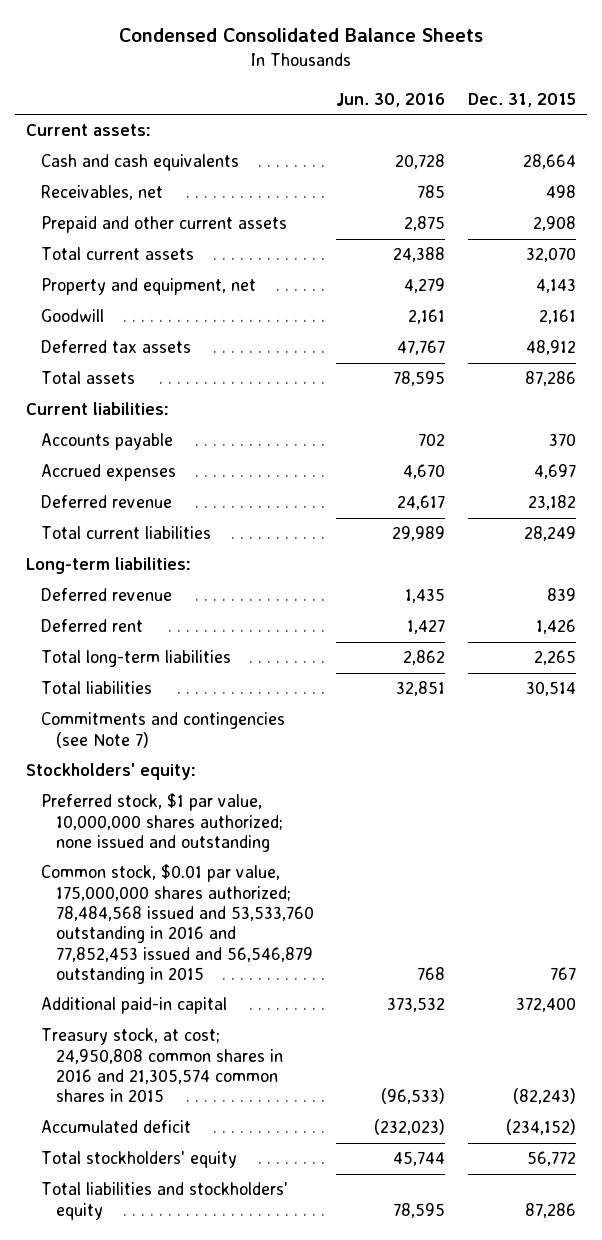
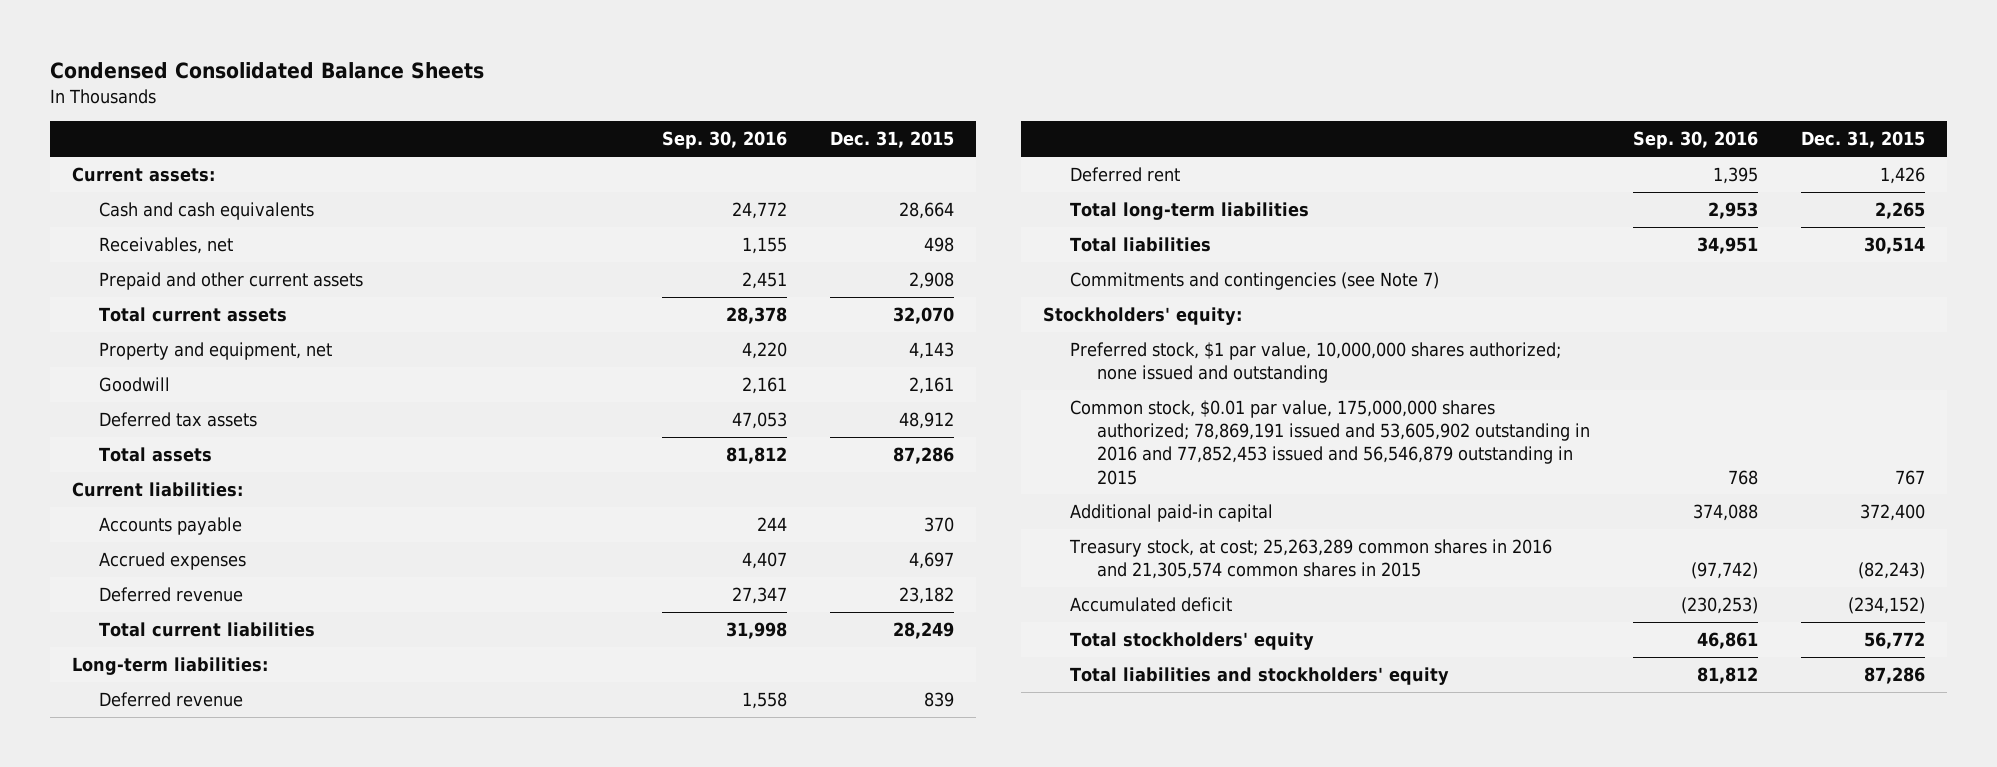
[336,92,446,107] Jun. 30, 2016 -> none
none -> [661,131,787,150] Sep. 30, 2016
[40,864,314,984] Common stock, $0.01 par value, 175,000,000 shares authorized; 78,484,568 issued and 53,533,760 outstanding in 2016 and 77,852,453 issued and 56,546,879 outstanding in 2015 -> [1069,400,1590,485] Common stock, $0.01 par value, 175,000,000 shares authorized; 78,869,191 issued and 53,605,902 outstanding in 2016 and 77,852,453 issued and 56,546,879 outstanding in 2015
[40,1028,283,1103] Treasury stock, at cost; 24,950,808 common shares in 2016 and 21,305,574 common shares in 2015 -> [1068,539,1552,580] Treasury stock, at cost; 25,263,289 common shares in 2016 and 21,305,574 common shares in 2015

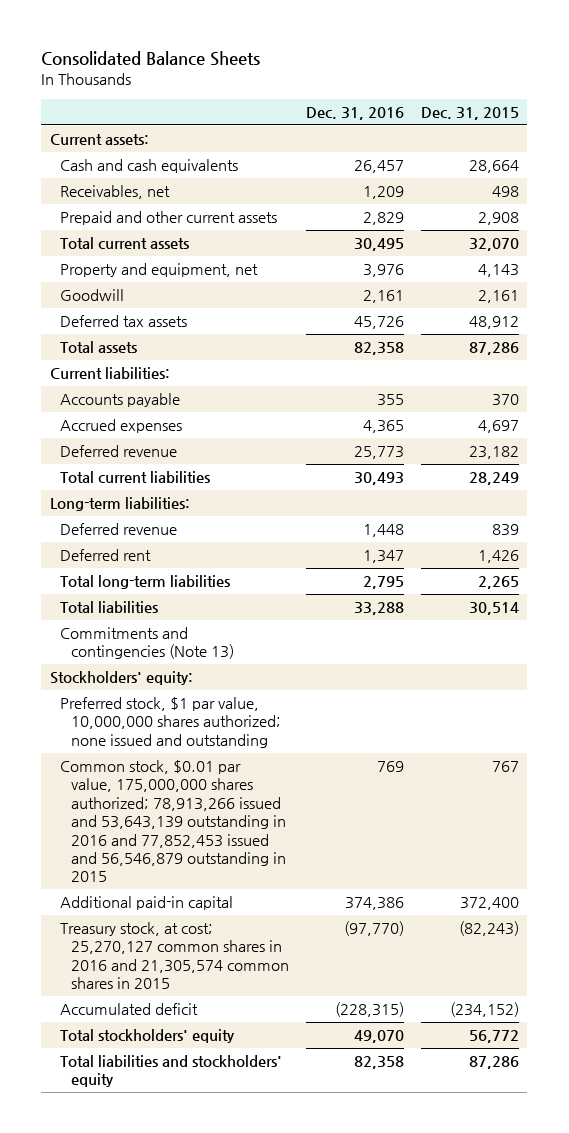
[50,62,485,80] Condensed Consolidated Balance Sheets -> [41,51,261,67] Consolidated Balance Sheets
[661,131,787,150] Sep. 30, 2016 -> none
none -> [305,107,404,121] Dec. 31, 2016
[1069,272,1439,291] Commitments and contingencies (see Note 7) -> [60,627,235,660] Commitments and contingencies (Note 13)
[1069,400,1590,485] Common stock, $0.01 par value, 175,000,000 shares authorized; 78,869,191 issued and 53,605,902 outstanding in 2016 and 77,852,453 issued and 56,546,879 outstanding in 2015 -> [60,760,287,883] Common stock, $0.01 par value, 175,000,000 shares authorized; 78,913,266 issued and 53,643,139 outstanding in 2016 and 77,852,453 issued and 56,546,879 outstanding in 2015
[1068,539,1552,580] Treasury stock, at cost; 25,263,289 common shares in 2016 and 21,305,574 common shares in 2015 -> [60,922,290,990] Treasury stock, at cost; 25,270,127 common shares in 2016 and 21,305,574 common shares in 2015

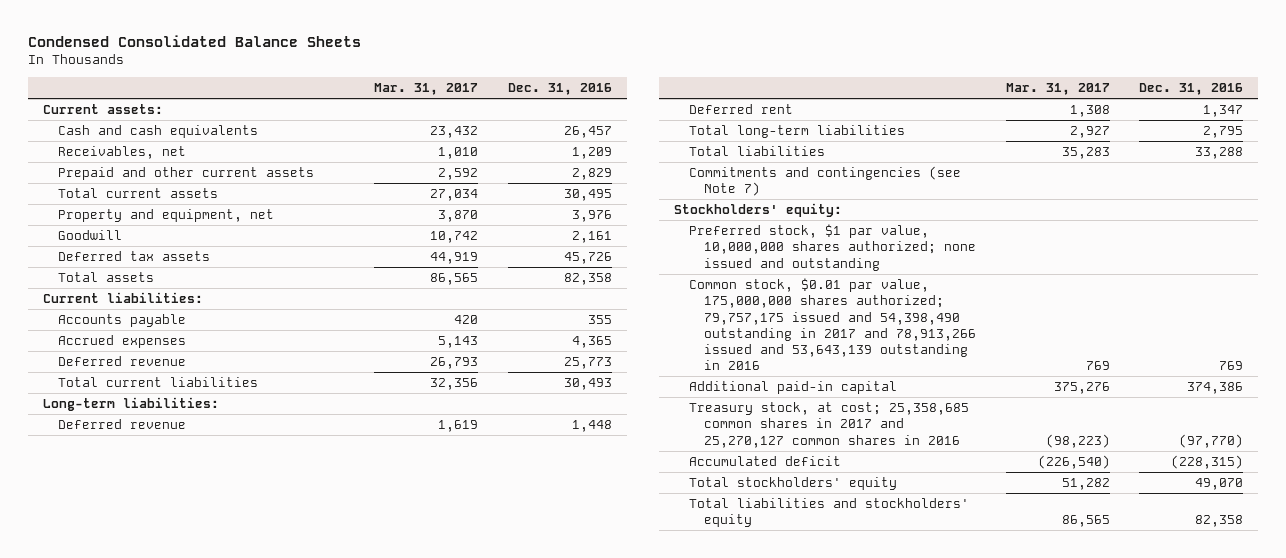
[41,51,261,67] Consolidated Balance Sheets -> [27,35,361,48] Condensed Consolidated Balance Sheets
[420,107,519,121] Dec. 31, 2015 -> none
none -> [374,82,479,95] Mar. 31, 2017
[60,627,235,660] Commitments and contingencies (Note 13) -> [688,165,961,197] Commitments and contingencies (see Note 7)
[60,760,287,883] Common stock, $0.01 par value, 175,000,000 shares authorized; 78,913,266 issued and 53,643,139 outstanding in 2016 and 77,852,453 issued and 56,546,879 outstanding in 2015 -> [688,277,976,371] Common stock, $0.01 par value, 175,000,000 shares authorized; 79,757,175 issued and 54,398,490 outstanding in 2017 and 78,913,266 issued and 53,643,139 outstanding in 2016
[60,922,290,990] Treasury stock, at cost; 25,270,127 common shares in 2016 and 21,305,574 common shares in 2015 -> [688,401,969,448] Treasury stock, at cost; 25,358,685 common shares in 2017 and 25,270,127 common shares in 2016

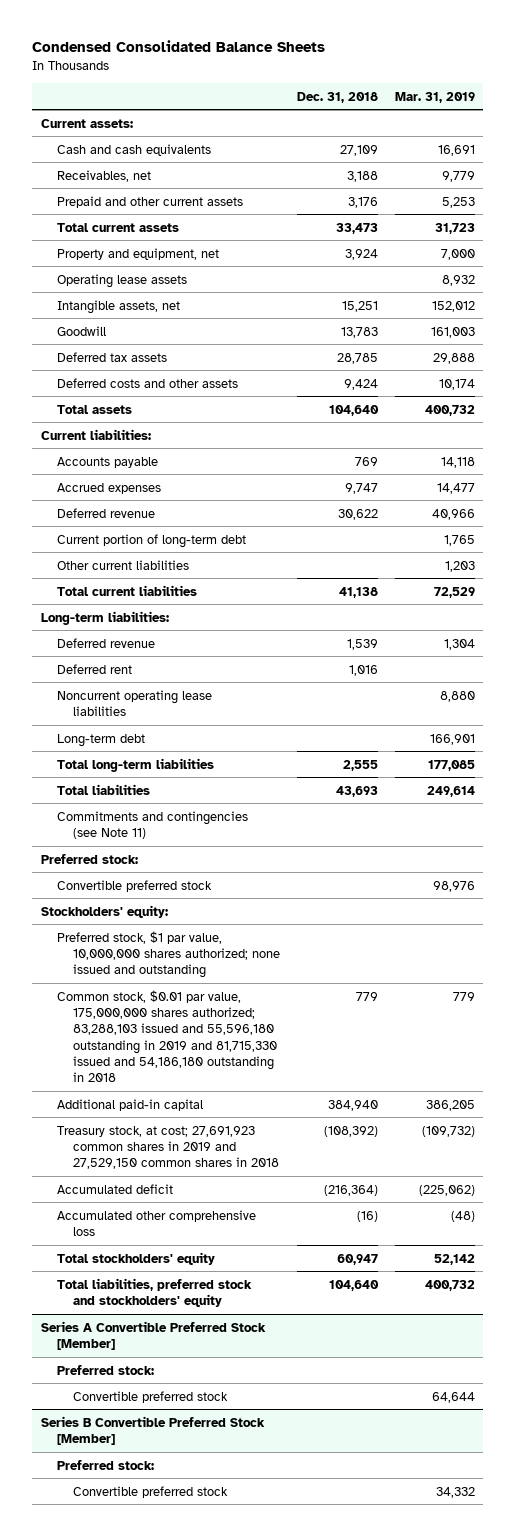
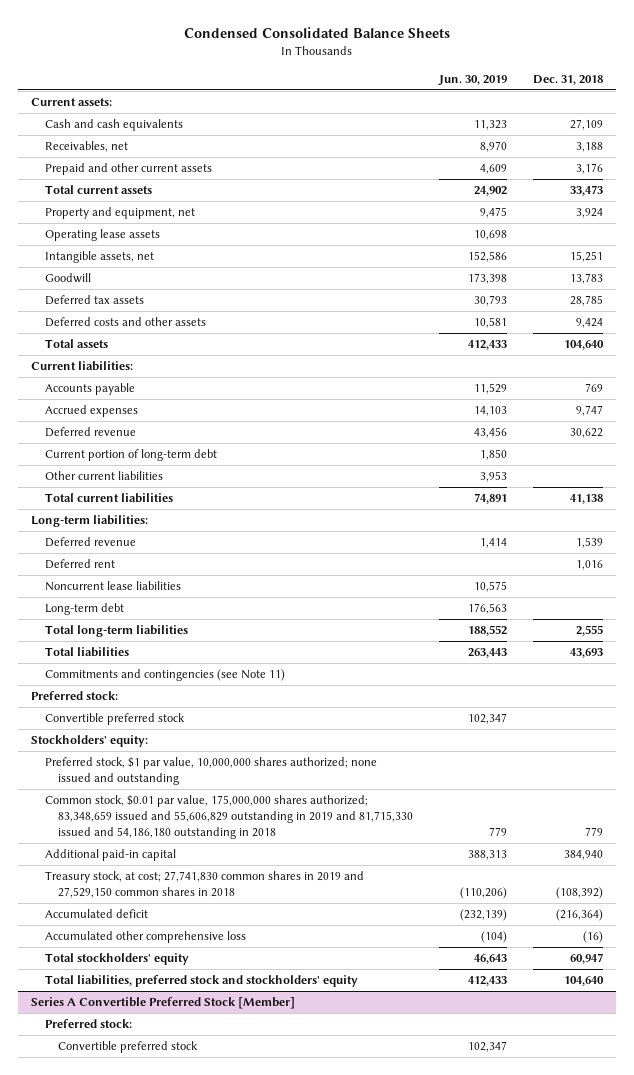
[394,91,475,103] Mar. 31, 2019 -> none
none -> [438,74,508,86] Jun. 30, 2019
[56,689,212,716] Noncurrent operating lease liabilities -> [44,581,181,592] Noncurrent lease liabilities
[56,989,278,1083] Common stock, $0.01 par value, 175,000,000 shares authorized; 83,288,103 issued and 55,596,180 outstanding in 2019 and 81,715,330 issued and 54,186,180 outstanding in 2018 -> [44,795,414,840] Common stock, $0.01 par value, 175,000,000 shares authorized; 83,348,659 issued and 55,606,829 outstanding in 2019 and 81,715,330 issued and 54,186,180 outstanding in 2018
[56,1125,280,1170] Treasury stock, at cost; 27,691,923 common shares in 2019 and 27,529,150 common shares in 2018 -> [44,871,364,899] Treasury stock, at cost; 27,741,830 common shares in 2019 and 27,529,150 common shares in 2018
[40,1415,265,1445] Series B Convertible Preferred Stock [Member] -> none
[56,1459,154,1470] Preferred stock: -> none
[73,1485,229,1498] Convertible preferred stock -> none

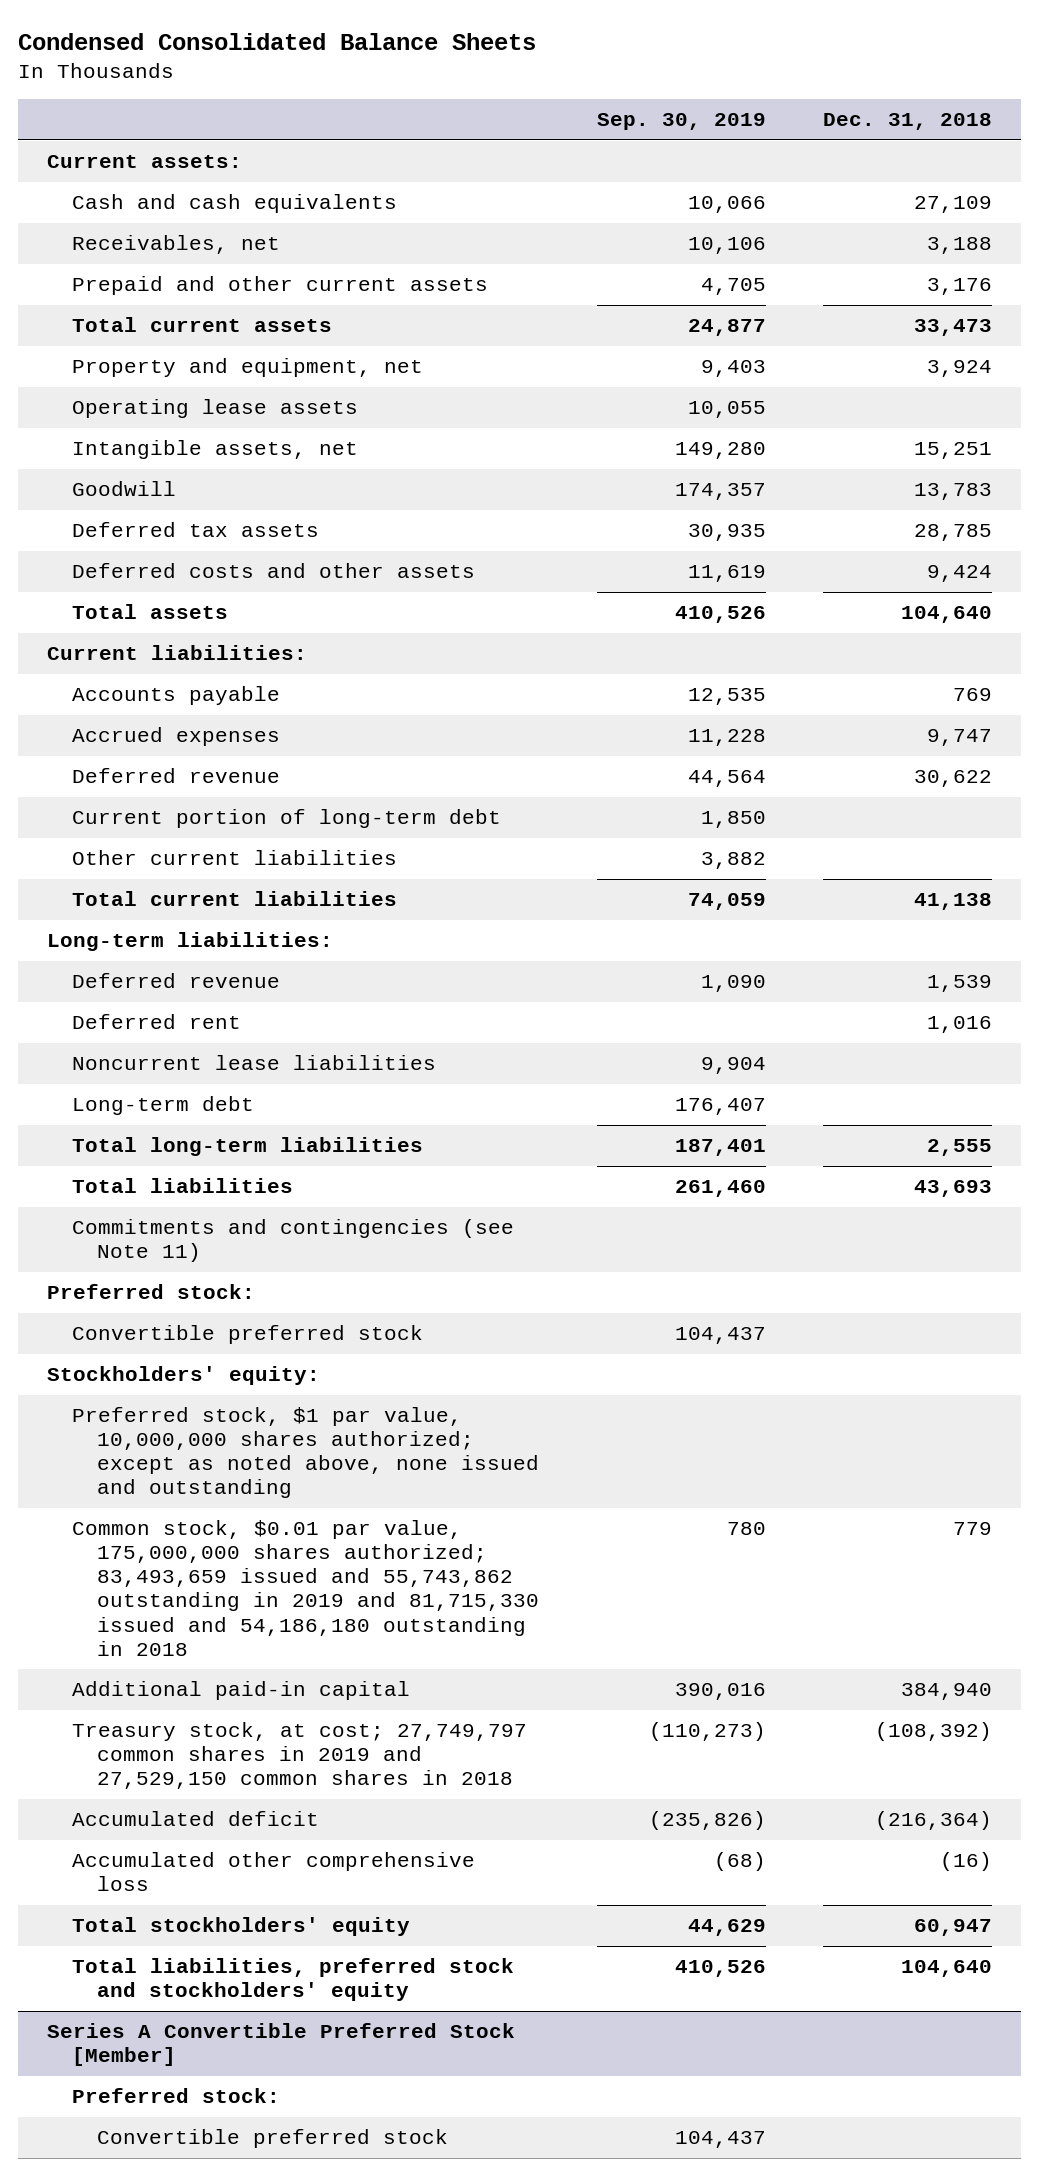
[438,74,508,86] Jun. 30, 2019 -> none
none -> [596,113,766,131] Sep. 30, 2019
[44,757,377,786] Preferred stock, $1 par value, 10,000,000 shares authorized; none issued and outstanding -> [71,1407,540,1499] Preferred stock, $1 par value, 10,000,000 shares authorized; except as noted above, none issued and outstanding
[44,795,414,840] Common stock, $0.01 par value, 175,000,000 shares authorized; 83,348,659 issued and 55,606,829 outstanding in 2019 and 81,715,330 issued and 54,186,180 outstanding in 2018 -> [71,1520,540,1656] Common stock, $0.01 par value, 175,000,000 shares authorized; 83,493,659 issued and 55,743,862 outstanding in 2019 and 81,715,330 issued and 54,186,180 outstanding in 2018
[44,871,364,899] Treasury stock, at cost; 27,741,830 common shares in 2019 and 27,529,150 common shares in 2018 -> [71,1722,527,1790] Treasury stock, at cost; 27,749,797 common shares in 2019 and 27,529,150 common shares in 2018

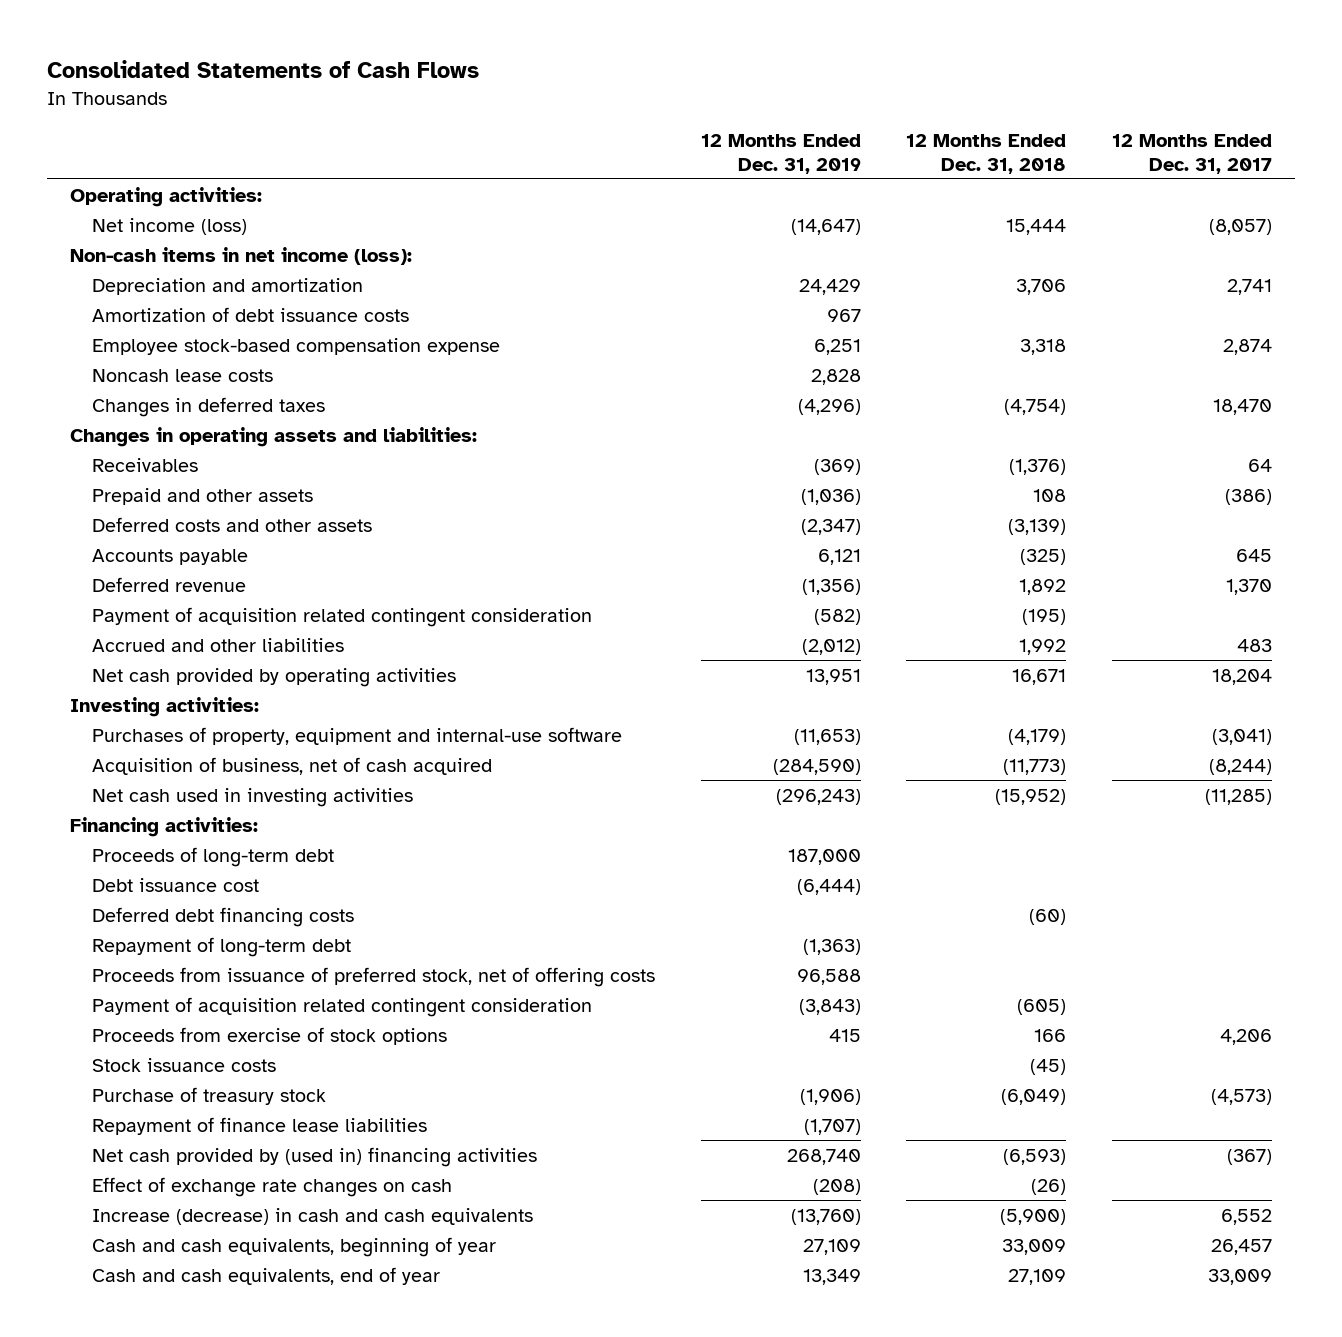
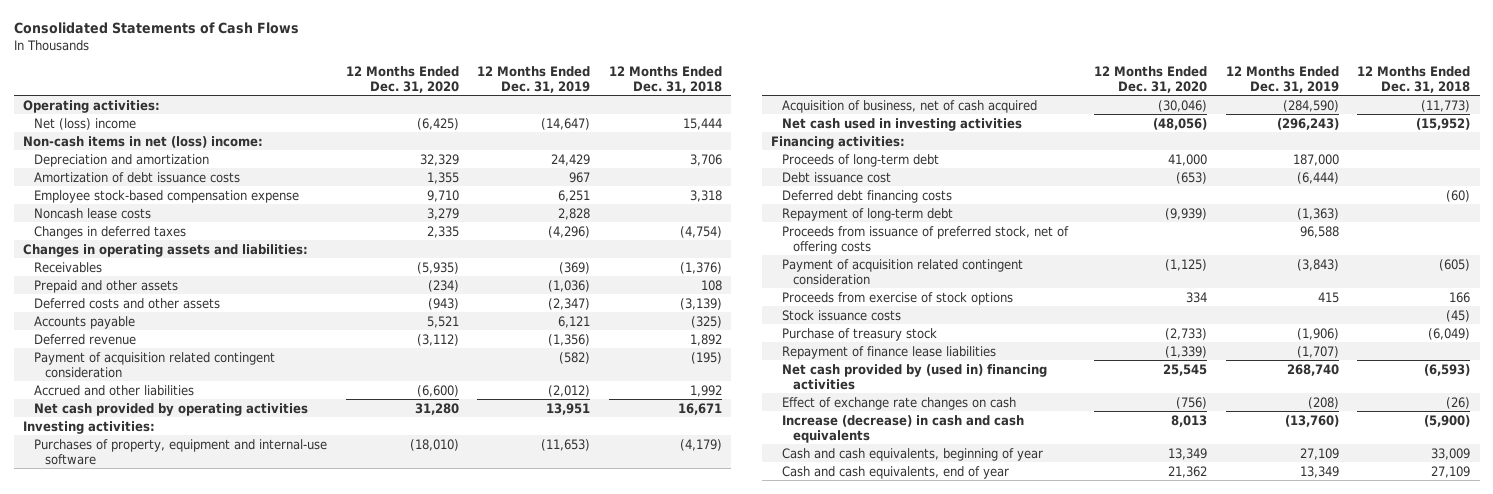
[1112,133,1273,175] 12 Months Ended Dec. 31, 2017 -> none
none -> [345,65,459,93] 12 Months Ended Dec. 31, 2020
[92,217,248,235] Net income (loss) -> [34,117,137,130] Net (loss) income
[69,246,412,265] Non-cash items in net income (loss): -> [23,135,264,148] Non-cash items in net (loss) income:

